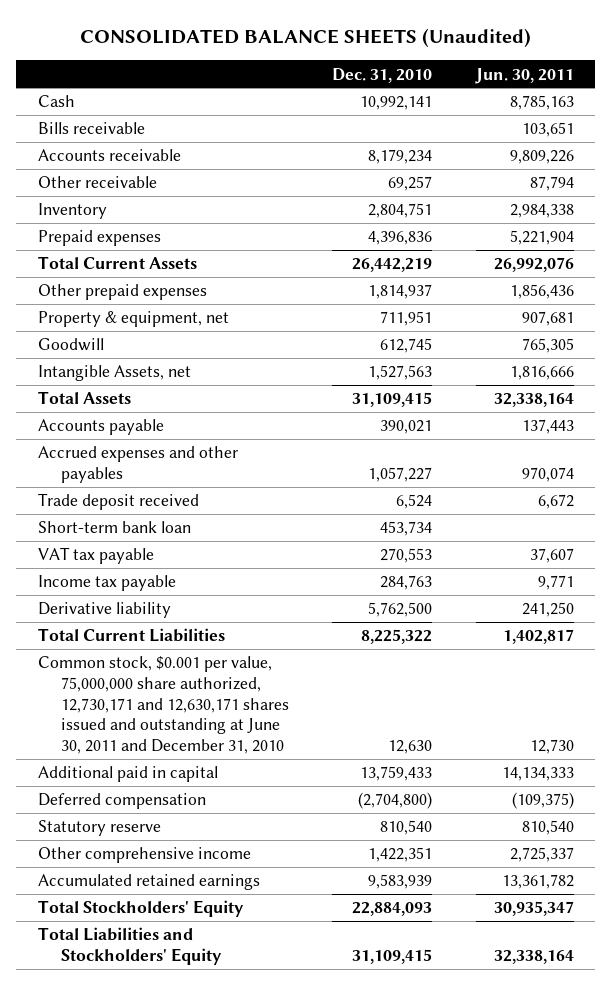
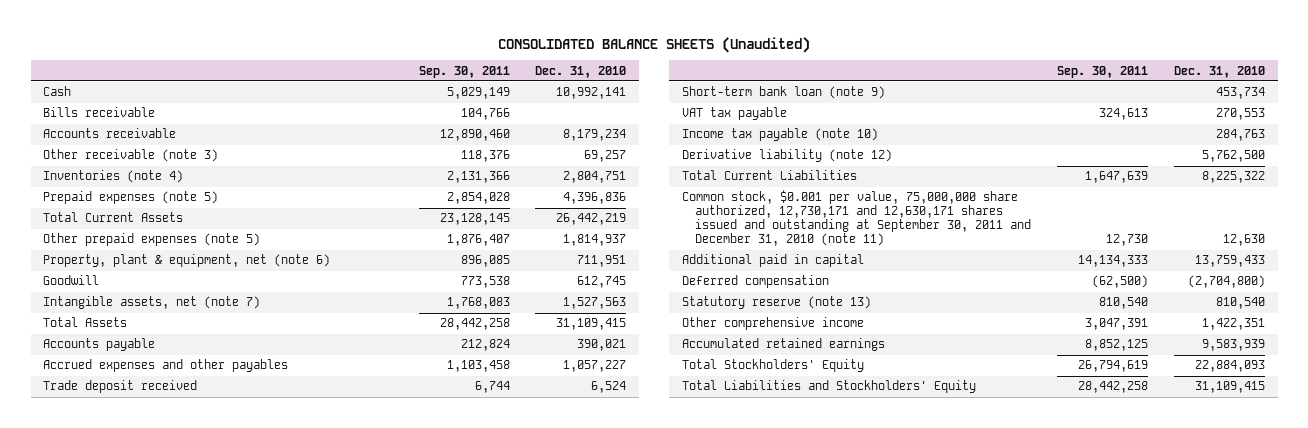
[474,67,574,84] Jun. 30, 2011 -> none
none -> [418,65,510,78] Sep. 30, 2011
[37,176,157,189] Other receivable -> [43,149,219,163] Other receivable (note 3)
[37,203,107,220] Inventory -> [43,170,184,184] Inventories (note 4)
[37,230,161,247] Prepaid expenses -> [43,191,219,205] Prepaid expenses (note 5)
[37,284,207,301] Other prepaid expenses -> [43,233,261,247] Other prepaid expenses (note 5)
[37,311,229,328] Property & equipment, net -> [43,254,331,268] Property, plant & equipment, net (note 6)
[37,365,191,382] Intangible Assets, net -> [43,296,261,310] Intangible assets, net (note 7)
[37,521,191,534] Short-term bank loan -> [681,86,885,100] Short-term bank loan (note 9)
[37,575,176,592] Income tax payable -> [681,128,878,142] Income tax payable (note 10)
[37,602,171,619] Derivative liability -> [681,149,892,163] Derivative liability (note 12)
[37,656,289,755] Common stock, $0.001 per value, 75,000,000 share authorized, 12,730,171 and 12,630,171 shares issued and outstanding at June 30, 2011 and December 31, 2010 -> [681,190,1031,247] Common stock, $0.001 per value, 75,000,000 share authorized, 12,730,171 and 12,630,171 shares issued and outstanding at September 30, 2011 and December 31, 2010 (note 11)
[37,820,161,837] Statutory reserve -> [681,296,871,310] Statutory reserve (note 13)

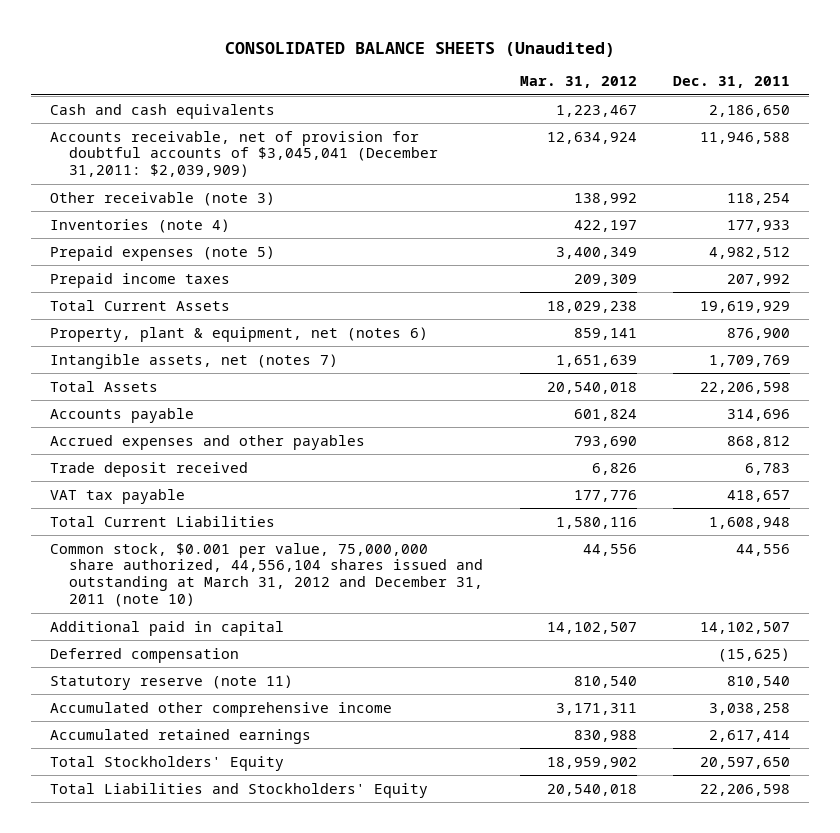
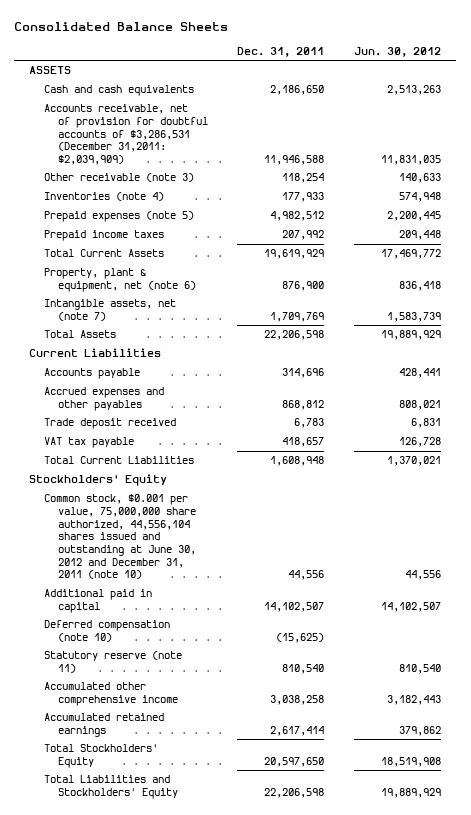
[224,41,615,57] CONSOLIDATED BALANCE SHEETS (Unaudited) -> [14,21,229,31] Consolidated Balance Sheets
[519,76,637,89] Mar. 31, 2012 -> none
none -> [354,46,442,57] Jun. 30, 2012
none -> [29,66,72,75] ASSETS
[49,130,438,178] Accounts receivable, net of provision for doubtful accounts of $3,045,041 (December 31,2011: $2,039,909) -> [43,104,208,166] Accounts receivable, net of provision for doubtful accounts of $3,286,531 (December 31,2011: $2,039,909)
[49,326,428,342] Property, plant & equipment, net (notes 6) -> [43,268,196,293] Property, plant & equipment, net (note 6)
[49,353,338,369] Intangible assets, net (notes 7) -> [43,299,176,322] Intangible assets, net (note 7)
none -> [29,348,162,358] Current Liabilities
none -> [29,474,168,487] Stockholders' Equity
[49,542,483,608] Common stock, $0.001 per value, 75,000,000 share authorized, 44,556,104 shares issued and outstanding at March 31, 2012 and December 31, 2011 (note 10) -> [43,494,196,580] Common stock, $0.001 per value, 75,000,000 share authorized, 44,556,104 shares issued and outstanding at June 30, 2012 and December 31, 2011 (note 10)
[49,647,239,663] Deferred compensation -> [43,620,170,643] Deferred compensation (note 10)

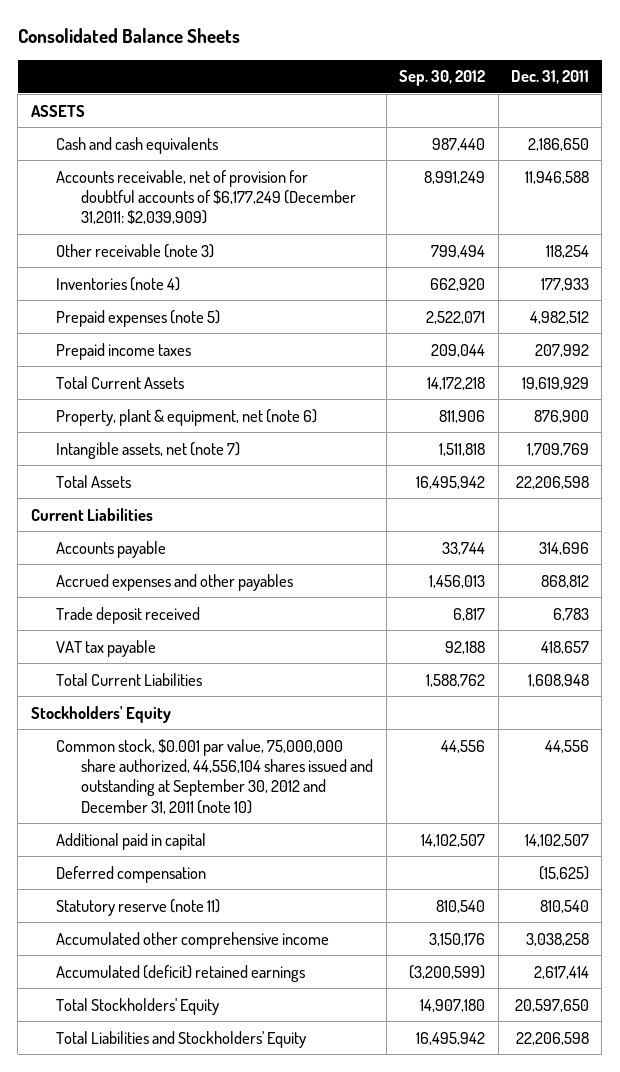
[354,46,442,57] Jun. 30, 2012 -> none
none -> [399,70,486,87] Sep. 30, 2012
[43,104,208,166] Accounts receivable, net of provision for doubtful accounts of $3,286,531 (December 31,2011: $2,039,909) -> [55,169,357,225] Accounts receivable, net of provision for doubtful accounts of $6,177,249 (December 31,2011: $2,039,909)
[43,494,196,580] Common stock, $0.001 per value, 75,000,000 share authorized, 44,556,104 shares issued and outstanding at June 30, 2012 and December 31, 2011 (note 10) -> [55,738,374,814] Common stock, $0.001 par value, 75,000,000 share authorized, 44,556,104 shares issued and outstanding at September 30, 2012 and December 31, 2011 (note 10)
[43,620,170,643] Deferred compensation (note 10) -> [55,865,206,883] Deferred compensation
[43,713,164,738] Accumulated retained earnings -> [55,964,305,982] Accumulated (deficit) retained earnings

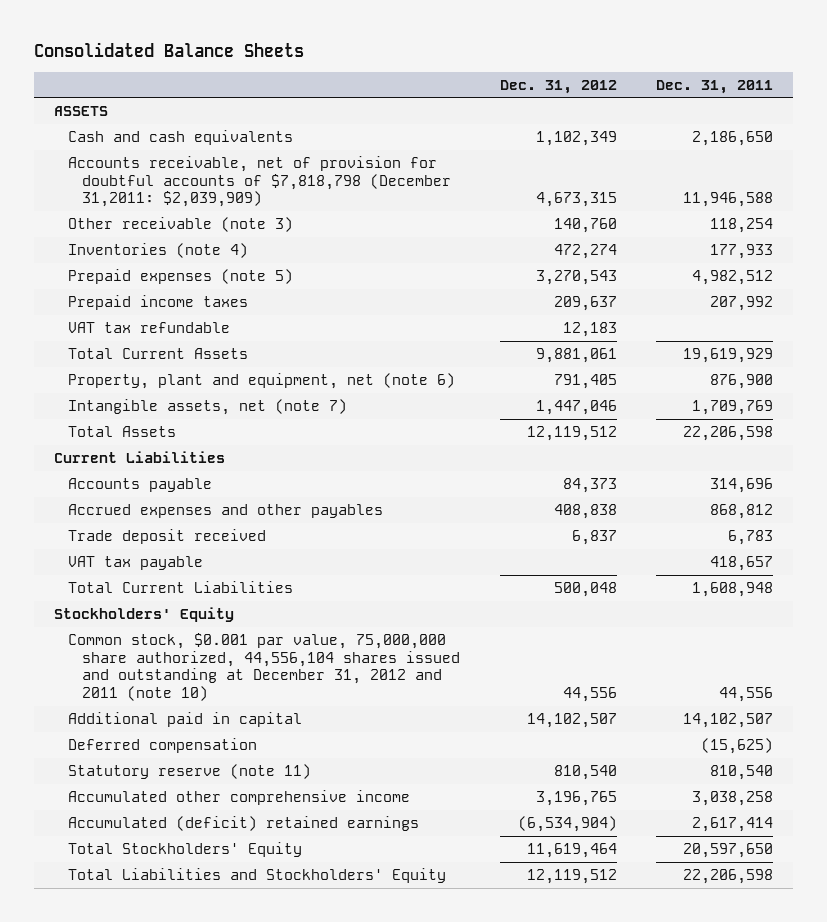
[399,70,486,87] Sep. 30, 2012 -> none
none -> [499,79,617,94] Dec. 31, 2012
[55,169,357,225] Accounts receivable, net of provision for doubtful accounts of $6,177,249 (December 31,2011: $2,039,909) -> [67,155,451,208] Accounts receivable, net of provision for doubtful accounts of $7,818,798 (December 31,2011: $2,039,909)
none -> [67,321,230,333] VAT tax refundable
[55,408,317,426] Property, plant & equipment, net (note 6) -> [67,372,455,389] Property, plant and equipment, net (note 6)
[55,738,374,814] Common stock, $0.001 par value, 75,000,000 share authorized, 44,556,104 shares issued and outstanding at September 30, 2012 and December 31, 2011 (note 10) -> [67,632,460,702] Common stock, $0.001 par value, 75,000,000 share authorized, 44,556,104 shares issued and outstanding at December 31, 2012 and 2011 (note 10)

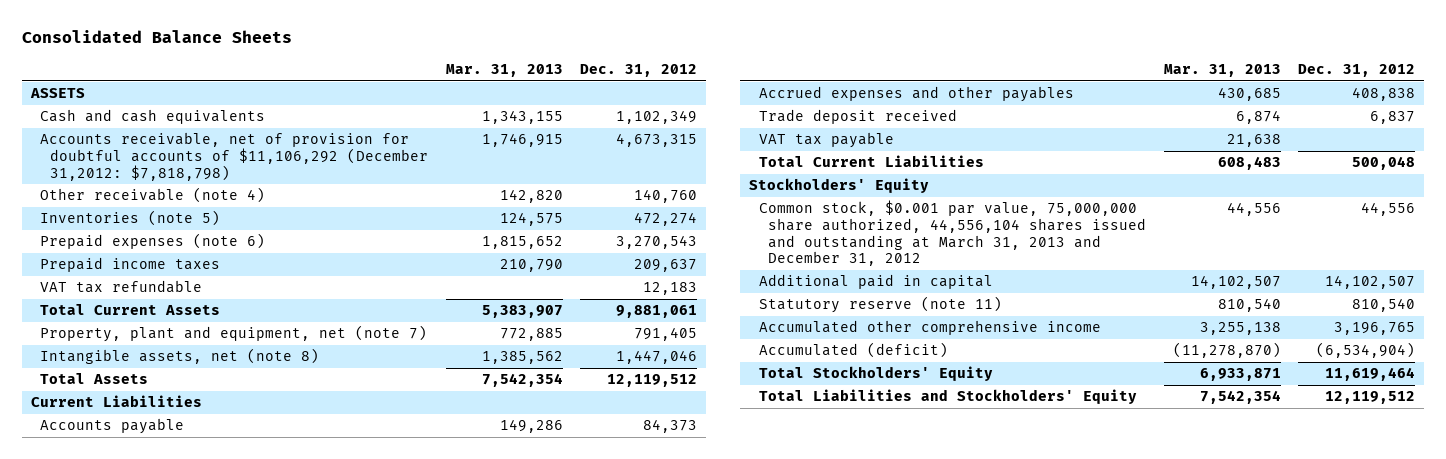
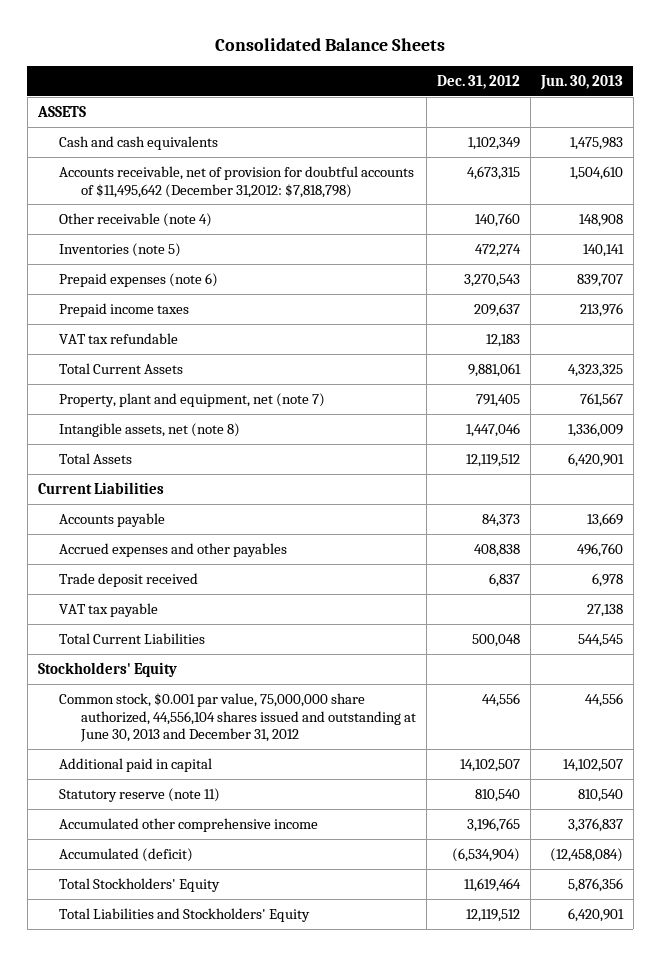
[445,63,563,77] Mar. 31, 2013 -> none
none -> [539,75,623,91] Jun. 30, 2013
[40,132,429,181] Accounts receivable, net of provision for doubtful accounts of $11,106,292 (December 31,2012: $7,818,798) -> [59,165,415,198] Accounts receivable, net of provision for doubtful accounts of $11,495,642 (December 31,2012: $7,818,798)
[758,200,1147,267] Common stock, $0.001 par value, 75,000,000 share authorized, 44,556,104 shares issued and outstanding at March 31, 2013 and December 31, 2012 -> [59,692,417,743] Common stock, $0.001 par value, 75,000,000 share authorized, 44,556,104 shares issued and outstanding at June 30, 2013 and December 31, 2012

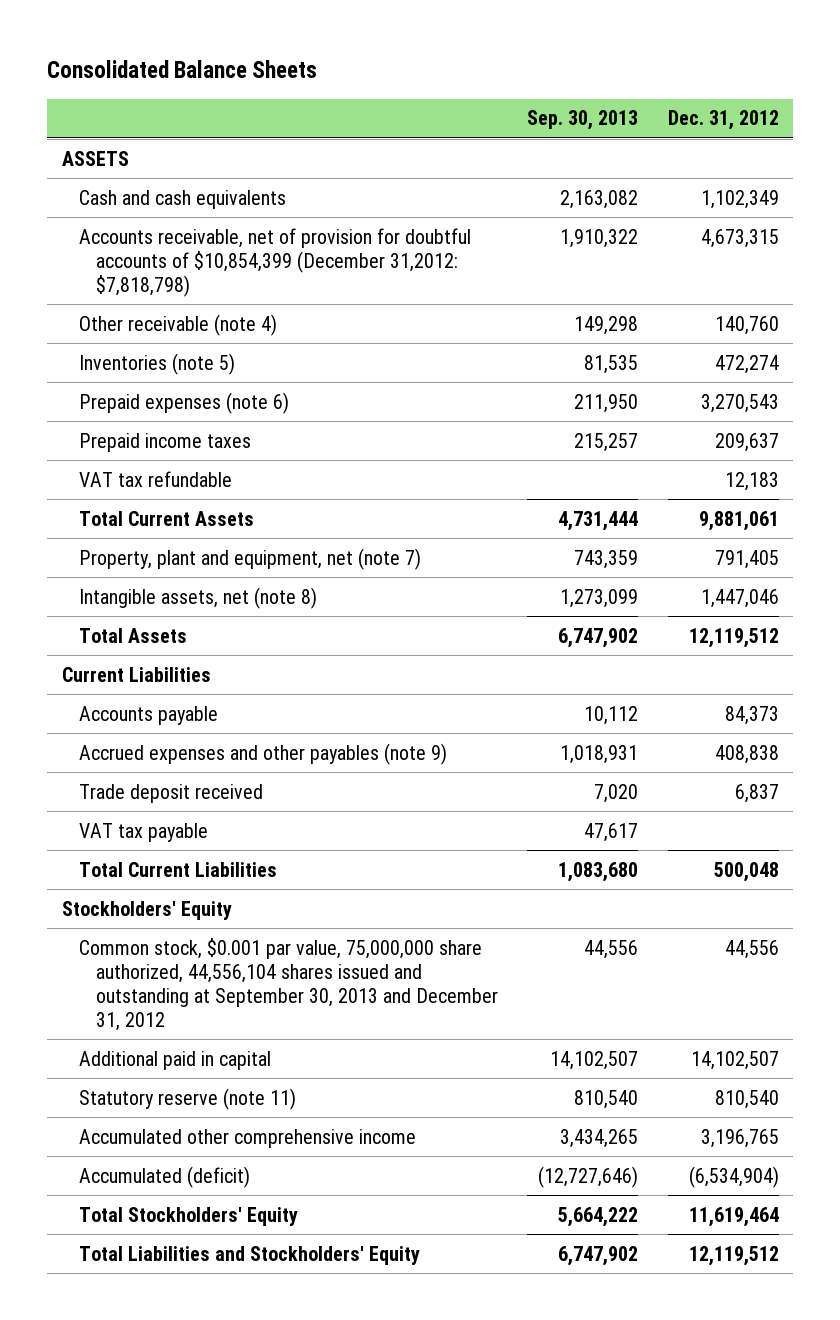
[539,75,623,91] Jun. 30, 2013 -> none
none -> [527,110,639,131] Sep. 30, 2013
[59,165,415,198] Accounts receivable, net of provision for doubtful accounts of $11,495,642 (December 31,2012: $7,818,798) -> [78,227,471,297] Accounts receivable, net of provision for doubtful accounts of $10,854,399 (December 31,2012: $7,818,798)
[59,542,288,557] Accrued expenses and other payables -> [78,742,447,765] Accrued expenses and other payables (note 9)
[59,692,417,743] Common stock, $0.001 par value, 75,000,000 share authorized, 44,556,104 shares issued and outstanding at June 30, 2013 and December 31, 2012 -> [78,937,498,1032] Common stock, $0.001 par value, 75,000,000 share authorized, 44,556,104 shares issued and outstanding at September 30, 2013 and December 31, 2012

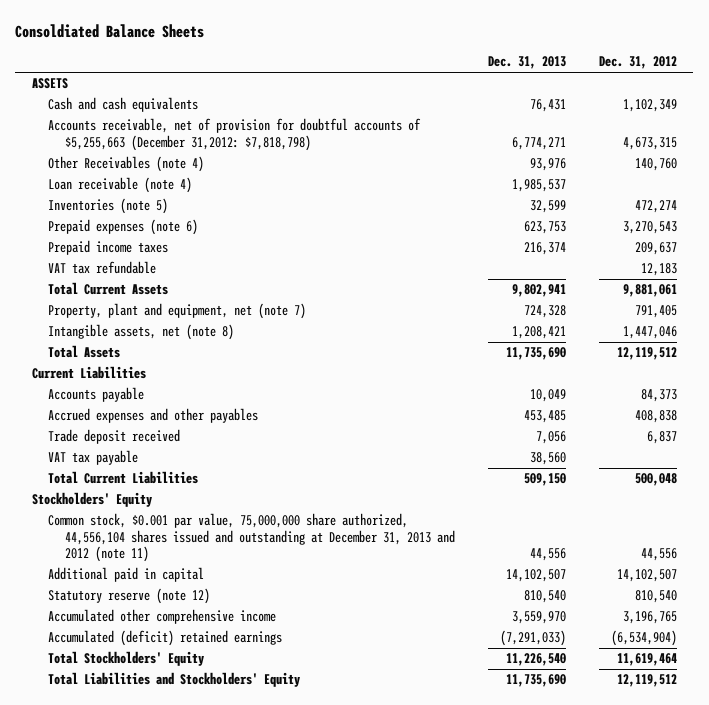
[46,60,317,79] Consolidated Balance Sheets -> [15,24,205,39] Consoldiated Balance Sheets
[527,110,639,131] Sep. 30, 2013 -> none
none -> [487,56,566,70] Dec. 31, 2013
[78,227,471,297] Accounts receivable, net of provision for doubtful accounts of $10,854,399 (December 31,2012: $7,818,798) -> [48,118,422,151] Accounts receivable, net of provision for doubtful accounts of $5,255,663 (December 31,2012: $7,818,798)
[78,313,277,336] Other receivable (note 4) -> [48,156,205,173] Other Receivables (note 4)
none -> [48,177,193,194] Loan receivable (note 4)
[78,742,447,765] Accrued expenses and other payables (note 9) -> [48,408,259,424] Accrued expenses and other payables
[78,937,498,1032] Common stock, $0.001 par value, 75,000,000 share authorized, 44,556,104 shares issued and outstanding at September 30, 2013 and December 31, 2012 -> [48,513,455,563] Common stock, $0.001 par value, 75,000,000 share authorized, 44,556,104 shares issued and outstanding at December 31, 2013 and 2012 (note 11)
[78,1087,296,1110] Statutory reserve (note 11) -> [48,588,211,605] Statutory reserve (note 12)
[78,1165,250,1188] Accumulated (deficit) -> [48,630,283,647] Accumulated (deficit) retained earnings

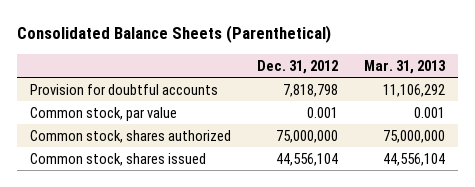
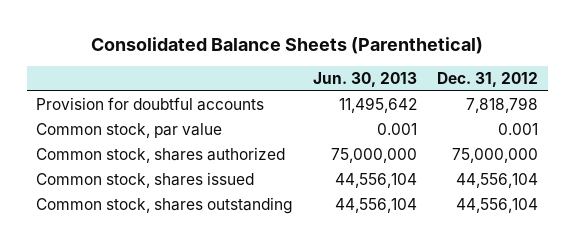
[364,59,447,74] Mar. 31, 2013 -> none
none -> [313,72,418,88] Jun. 30, 2013
none -> [36,196,294,214] Common stock, shares outstanding

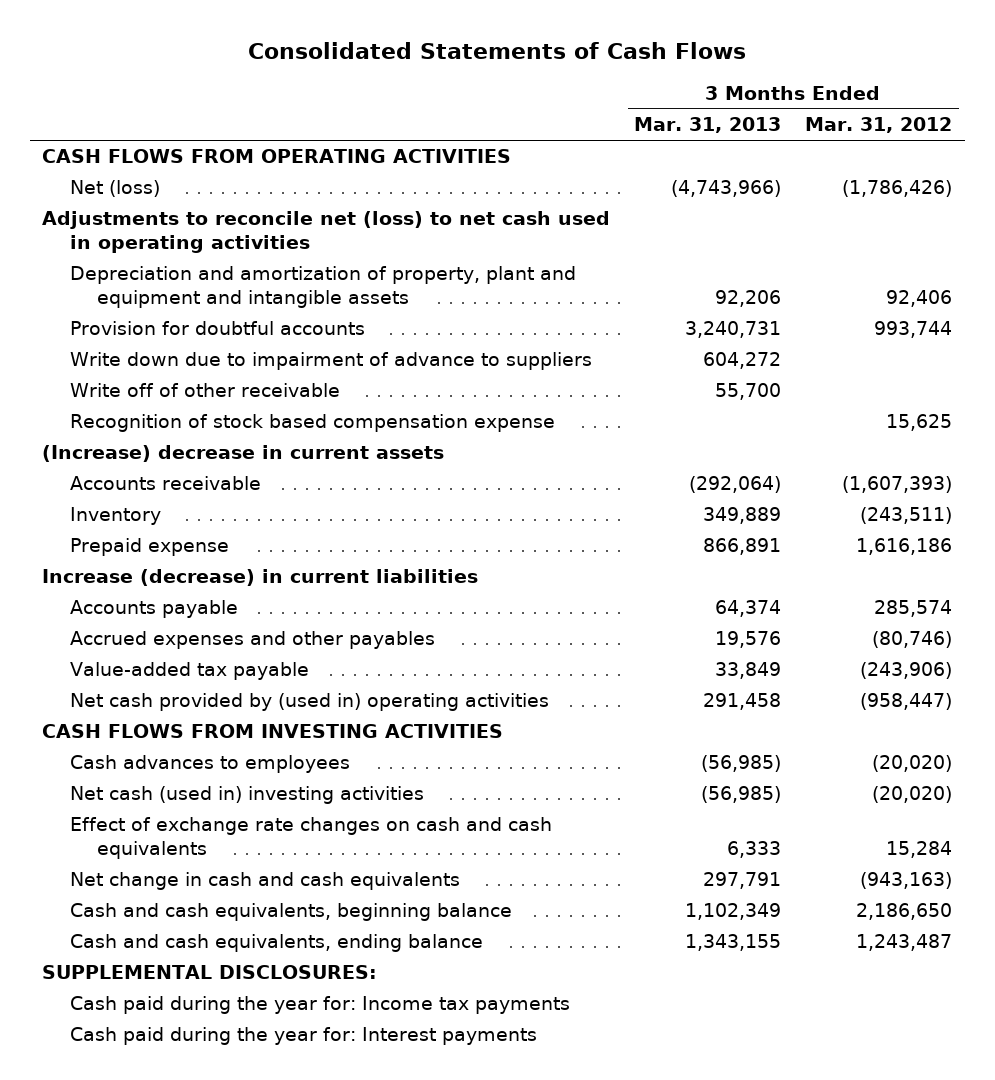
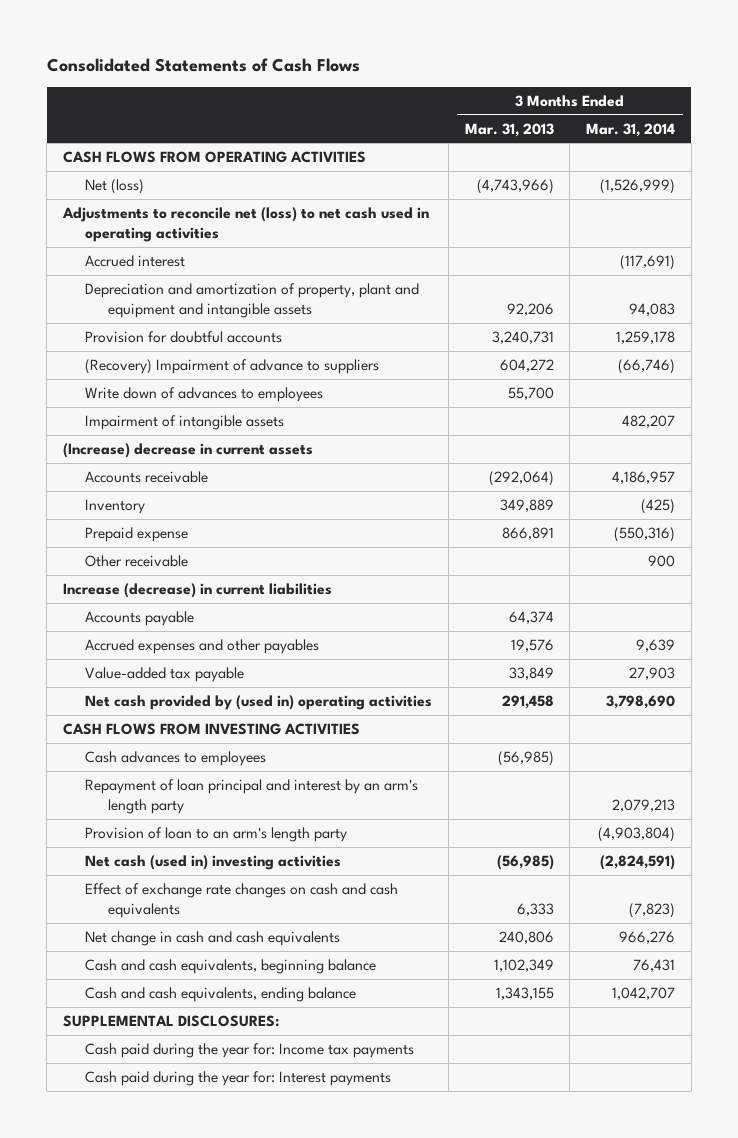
[805,117,953,134] Mar. 31, 2012 -> none
none -> [585,122,675,137] Mar. 31, 2014
none -> [85,255,186,268] Accrued interest
[69,414,555,433] Recognition of stock based compensation expense -> none
[69,352,592,371] Write down due to impairment of advance to suppliers -> [85,359,380,375] (Recovery) Impairment of advance to suppliers
[69,383,340,398] Write off of other receivable -> [85,387,324,403] Write down of advances to employees
none -> [85,415,285,431] Impairment of intangible assets
none -> [85,555,189,568] Other receivable
none -> [85,779,419,815] Repayment of loan principal and interest by an arm's length party
none -> [85,827,348,843] Provision of loan to an arm's length party
[703,872,782,890] 297,791 -> [498,931,554,945] 240,806

